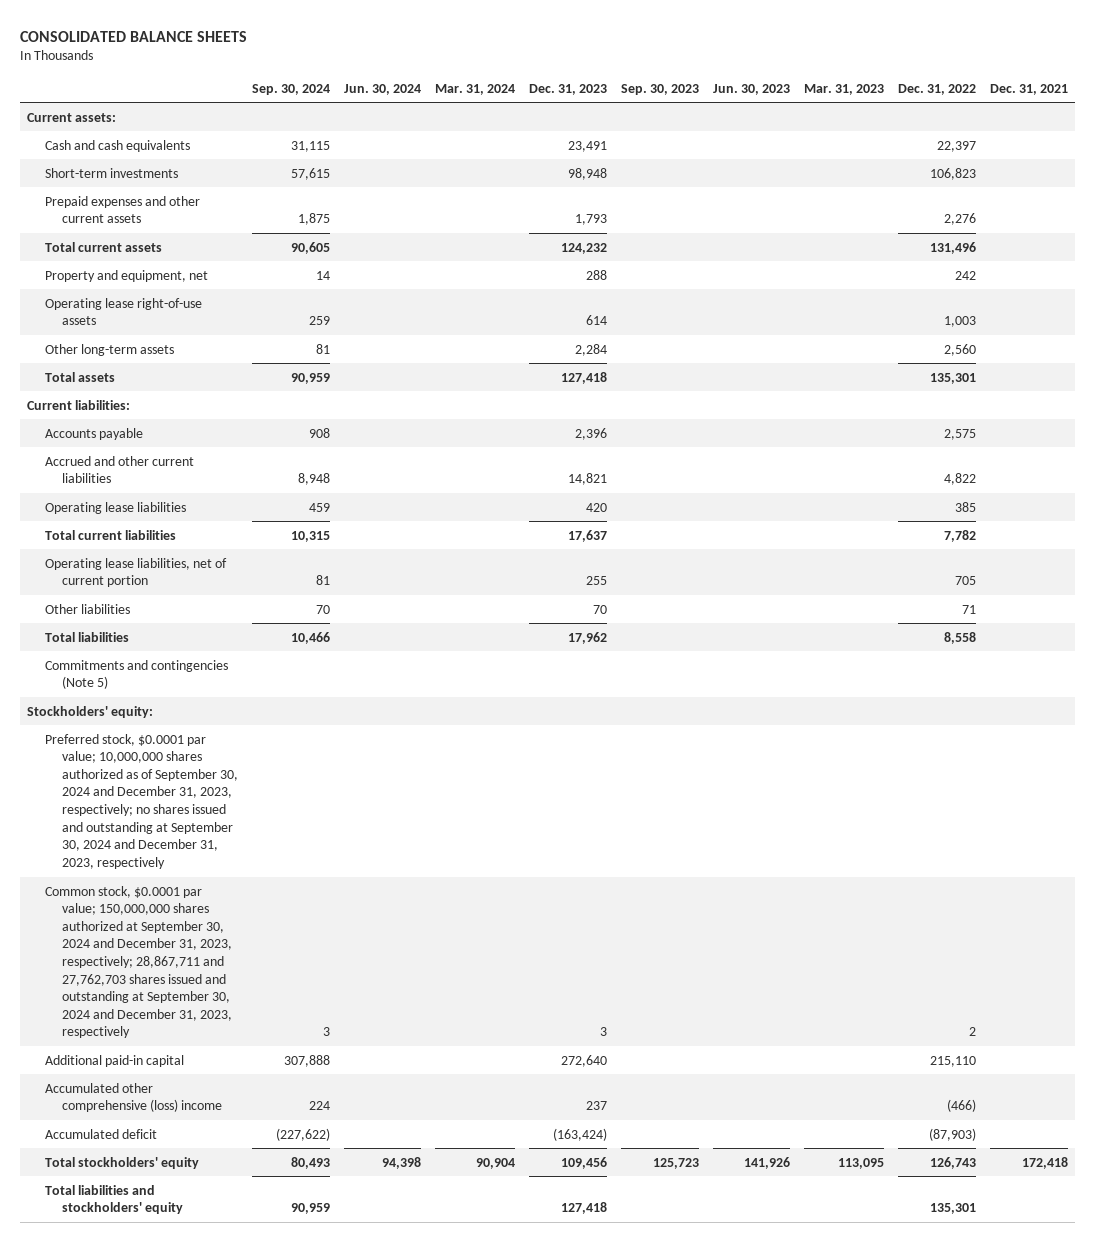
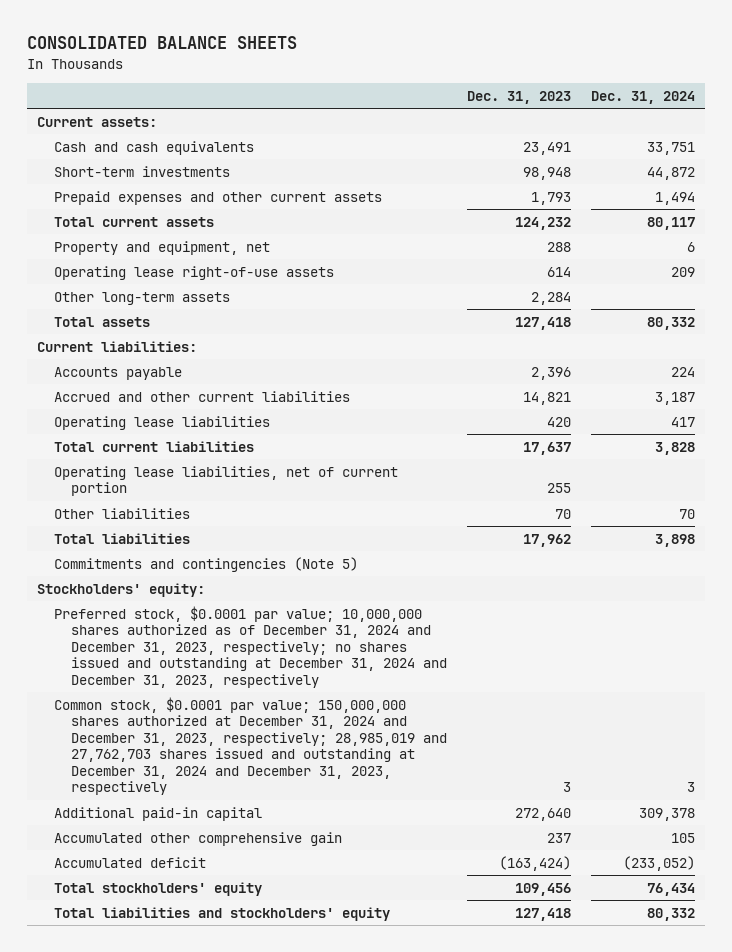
[251,83,330,95] Sep. 30, 2024 -> none
[343,83,421,95] Jun. 30, 2024 -> none
[434,83,515,95] Mar. 31, 2024 -> none
[620,83,699,95] Sep. 30, 2023 -> none
[712,83,790,95] Jun. 30, 2023 -> none
[804,83,885,95] Mar. 31, 2023 -> none
[898,83,977,95] Dec. 31, 2022 -> none
[990,83,1069,95] Dec. 31, 2021 -> none
none -> [590,90,695,104] Dec. 31, 2024
[44,733,238,869] Preferred stock, $0.0001 par value; 10,000,000 shares authorized as of September 30, 2024 and December 31, 2023, respectively; no shares issued and outstanding at September 30, 2024 and December 31, 2023, respectively -> [54,605,448,688] Preferred stock, $0.0001 par value; 10,000,000 shares authorized as of December 31, 2024 and December 31, 2023, respectively; no shares issued and outstanding at December 31, 2024 and December 31, 2023, respectively
[44,885,232,1039] Common stock, $0.0001 par value; 150,000,000 shares authorized at September 30, 2024 and December 31, 2023, respectively; 28,867,711 and 27,762,703 shares issued and outstanding at September 30, 2024 and December 31, 2023, respectively -> [54,696,448,796] Common stock, $0.0001 par value; 150,000,000 shares authorized at December 31, 2024 and December 31, 2023, respectively; 28,985,019 and 27,762,703 shares issued and outstanding at December 31, 2024 and December 31, 2023, respectively
[44,1082,222,1113] Accumulated other comprehensive (loss) income -> [54,831,343,846] Accumulated other comprehensive gain

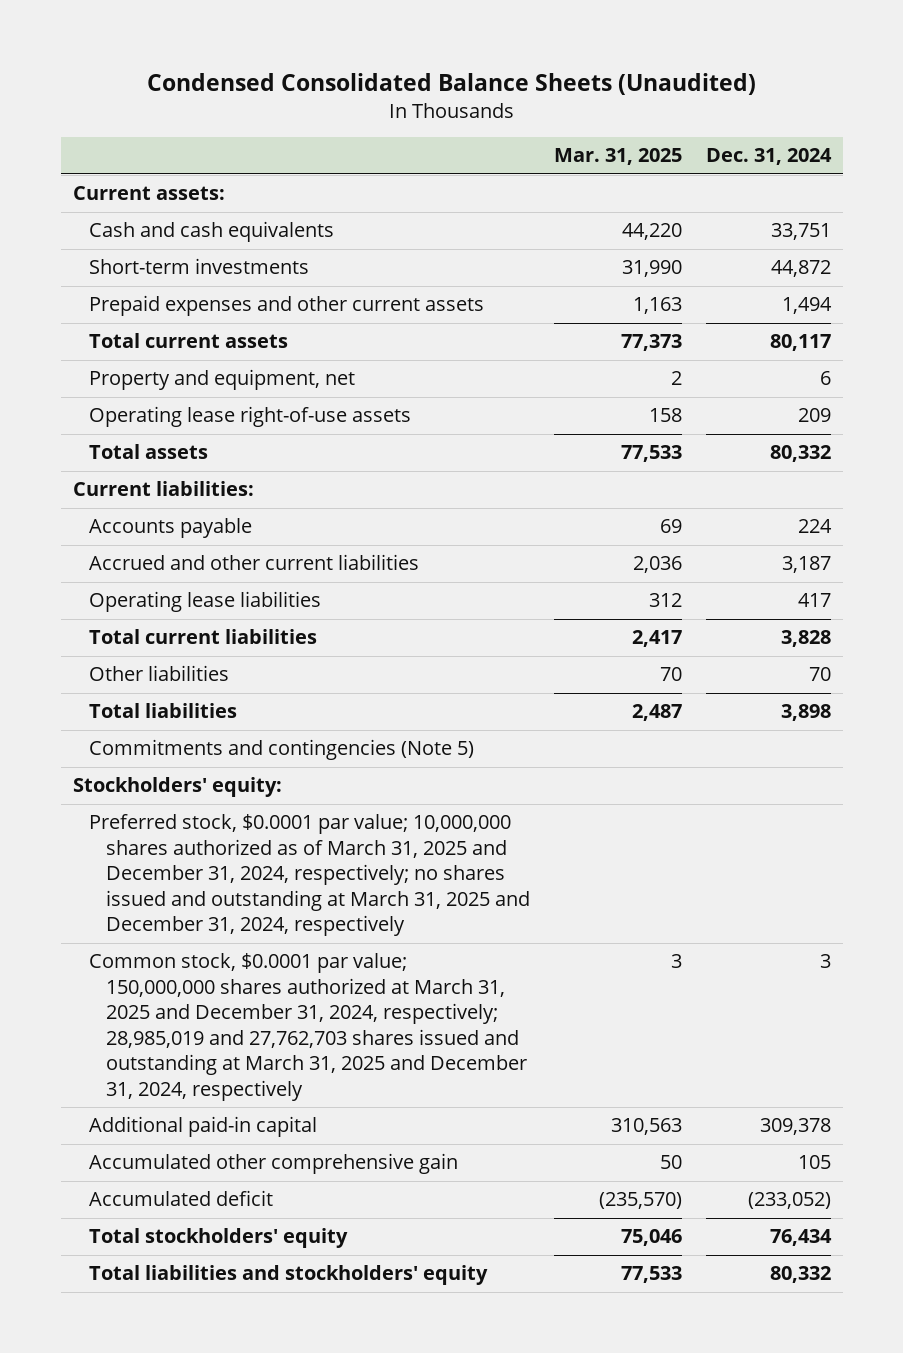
[27,36,298,50] CONSOLIDATED BALANCE SHEETS -> [146,73,756,96] Condensed Consolidated Balance Sheets (Unaudited)
[466,90,571,104] Dec. 31, 2023 -> none
none -> [553,148,682,166] Mar. 31, 2025
[54,291,231,305] Other long-term assets -> none
[54,465,399,497] Operating lease liabilities, net of current portion -> none
[54,605,448,688] Preferred stock, $0.0001 par value; 10,000,000 shares authorized as of December 31, 2024 and December 31, 2023, respectively; no shares issued and outstanding at December 31, 2024 and December 31, 2023, respectively -> [89,814,530,937] Preferred stock, $0.0001 par value; 10,000,000 shares authorized as of March 31, 2025 and December 31, 2024, respectively; no shares issued and outstanding at March 31, 2025 and December 31, 2024, respectively
[54,696,448,796] Common stock, $0.0001 par value; 150,000,000 shares authorized at December 31, 2024 and December 31, 2023, respectively; 28,985,019 and 27,762,703 shares issued and outstanding at December 31, 2024 and December 31, 2023, respectively -> [89,953,527,1101] Common stock, $0.0001 par value; 150,000,000 shares authorized at March 31, 2025 and December 31, 2024, respectively; 28,985,019 and 27,762,703 shares issued and outstanding at March 31, 2025 and December 31, 2024, respectively

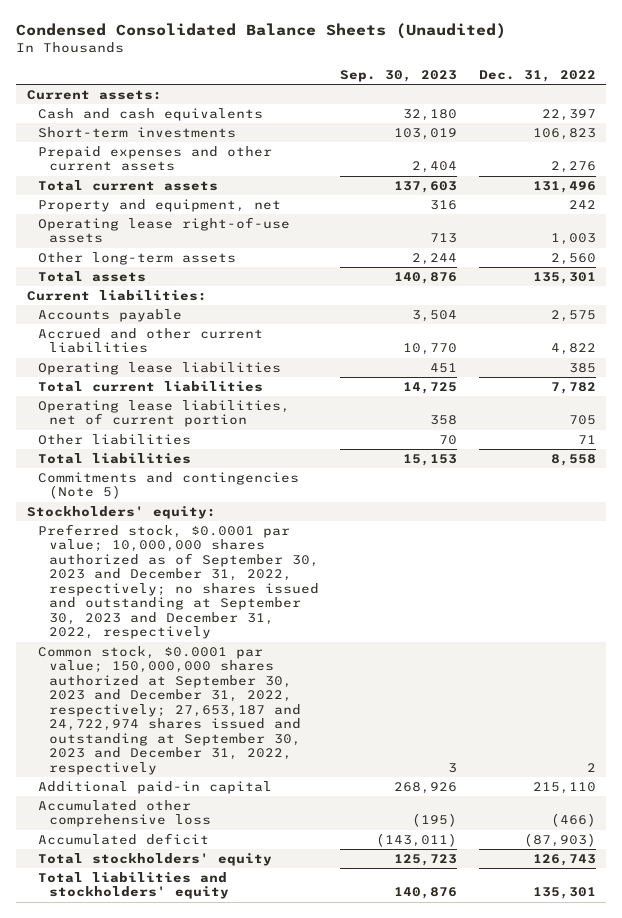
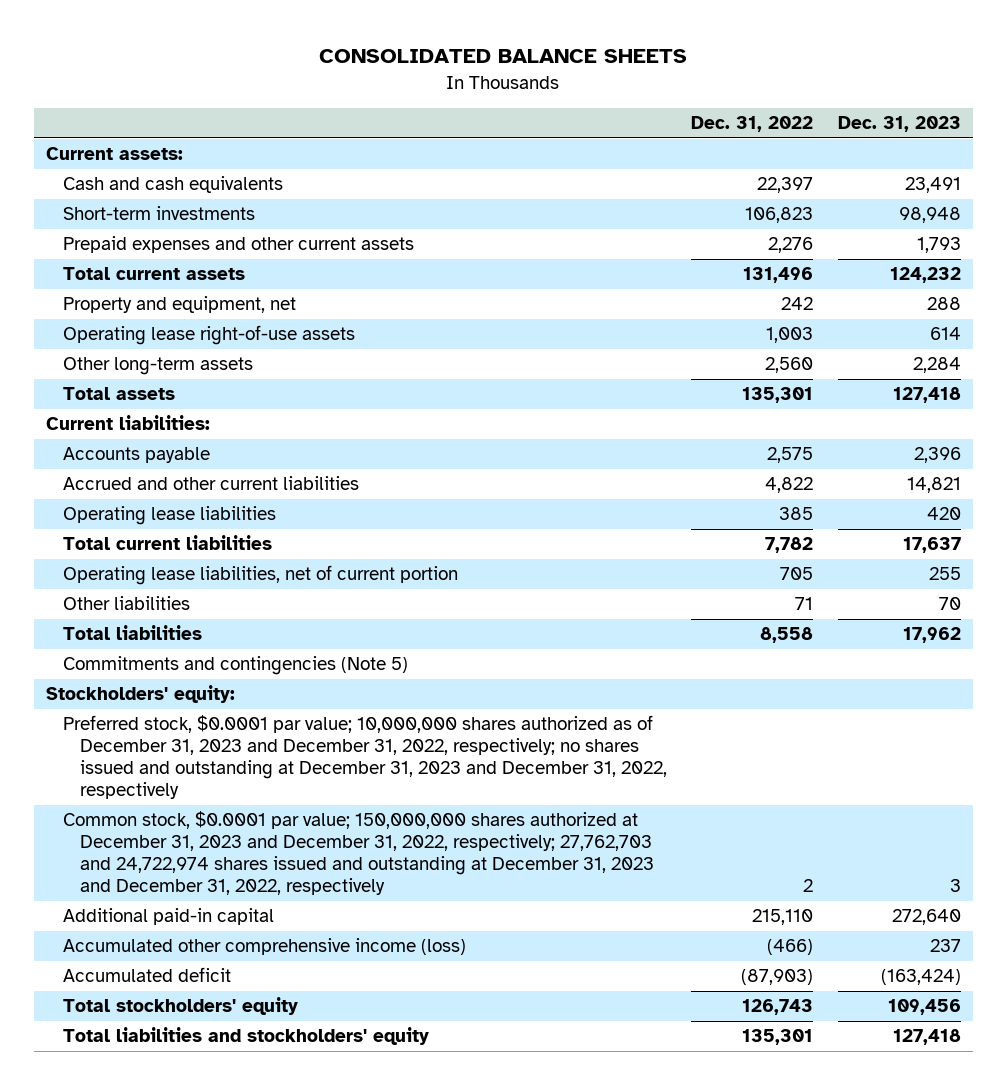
[16,23,507,40] Condensed Consolidated Balance Sheets (Unaudited) -> [319,49,688,64] CONSOLIDATED BALANCE SHEETS
[340,69,458,82] Sep. 30, 2023 -> none
none -> [837,116,961,133] Dec. 31, 2023
[37,524,320,640] Preferred stock, $0.0001 par value; 10,000,000 shares authorized as of September 30, 2023 and December 31, 2022, respectively; no shares issued and outstanding at September 30, 2023 and December 31, 2022, respectively -> [62,715,667,800] Preferred stock, $0.0001 par value; 10,000,000 shares authorized as of December 31, 2023 and December 31, 2022, respectively; no shares issued and outstanding at December 31, 2023 and December 31, 2022, respectively
[37,646,302,775] Common stock, $0.0001 par value; 150,000,000 shares authorized at September 30, 2023 and December 31, 2022, respectively; 27,653,187 and 24,722,974 shares issued and outstanding at September 30, 2023 and December 31, 2022, respectively -> [62,811,654,896] Common stock, $0.0001 par value; 150,000,000 shares authorized at December 31, 2023 and December 31, 2022, respectively; 27,762,703 and 24,722,974 shares issued and outstanding at December 31, 2023 and December 31, 2022, respectively
[37,800,212,828] Accumulated other comprehensive loss -> [62,938,466,956] Accumulated other comprehensive income (loss)

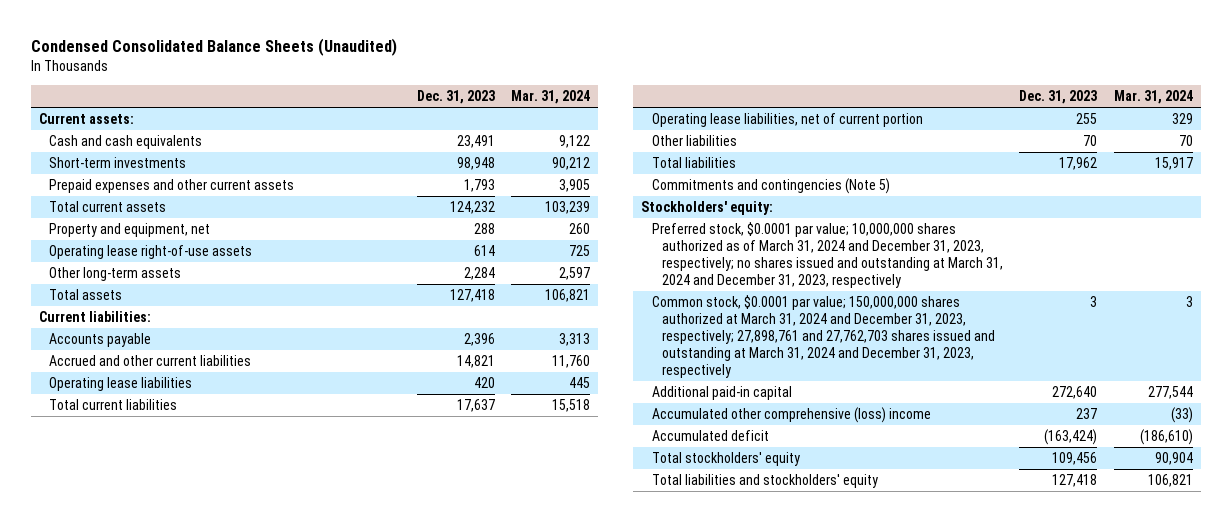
[319,49,688,64] CONSOLIDATED BALANCE SHEETS -> [30,38,397,57] Condensed Consolidated Balance Sheets (Unaudited)
[691,116,814,133] Dec. 31, 2022 -> none
none -> [511,90,591,105] Mar. 31, 2024
[62,715,667,800] Preferred stock, $0.0001 par value; 10,000,000 shares authorized as of December 31, 2023 and December 31, 2022, respectively; no shares issued and outstanding at December 31, 2023 and December 31, 2022, respectively -> [651,222,1003,289] Preferred stock, $0.0001 par value; 10,000,000 shares authorized as of March 31, 2024 and December 31, 2023, respectively; no shares issued and outstanding at March 31, 2024 and December 31, 2023, respectively
[62,811,654,896] Common stock, $0.0001 par value; 150,000,000 shares authorized at December 31, 2023 and December 31, 2022, respectively; 27,762,703 and 24,722,974 shares issued and outstanding at December 31, 2023 and December 31, 2022, respectively -> [651,295,995,379] Common stock, $0.0001 par value; 150,000,000 shares authorized at March 31, 2024 and December 31, 2023, respectively; 27,898,761 and 27,762,703 shares issued and outstanding at March 31, 2024 and December 31, 2023, respectively
[62,938,466,956] Accumulated other comprehensive income (loss) -> [651,407,931,424] Accumulated other comprehensive (loss) income

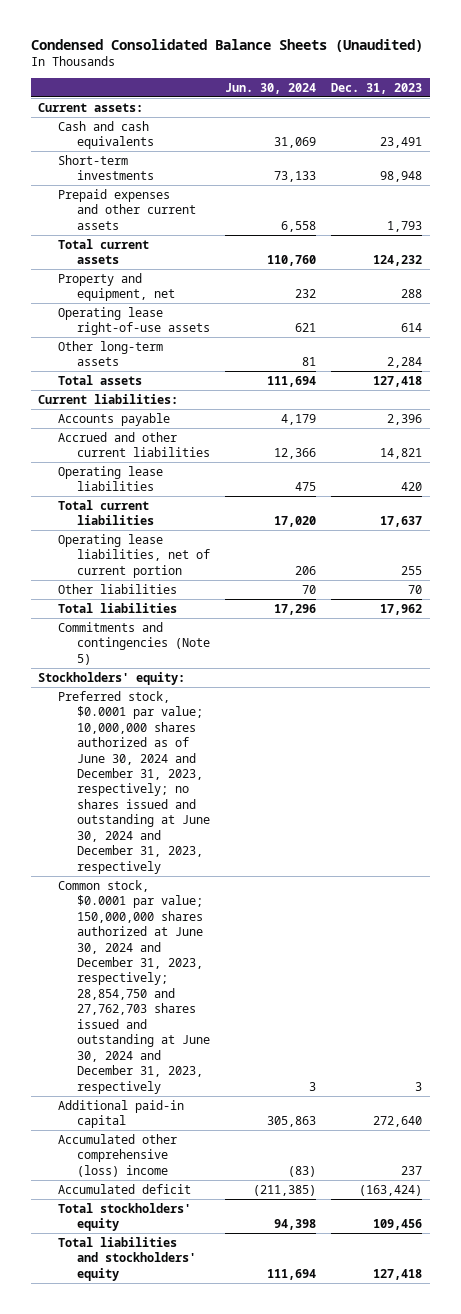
[511,90,591,105] Mar. 31, 2024 -> none
none -> [225,82,317,94] Jun. 30, 2024
[651,222,1003,289] Preferred stock, $0.0001 par value; 10,000,000 shares authorized as of March 31, 2024 and December 31, 2023, respectively; no shares issued and outstanding at March 31, 2024 and December 31, 2023, respectively -> [57,690,210,874] Preferred stock, $0.0001 par value; 10,000,000 shares authorized as of June 30, 2024 and December 31, 2023, respectively; no shares issued and outstanding at June 30, 2024 and December 31, 2023, respectively
[651,295,995,379] Common stock, $0.0001 par value; 150,000,000 shares authorized at March 31, 2024 and December 31, 2023, respectively; 27,898,761 and 27,762,703 shares issued and outstanding at March 31, 2024 and December 31, 2023, respectively -> [57,879,210,1094] Common stock, $0.0001 par value; 150,000,000 shares authorized at June 30, 2024 and December 31, 2023, respectively; 28,854,750 and 27,762,703 shares issued and outstanding at June 30, 2024 and December 31, 2023, respectively

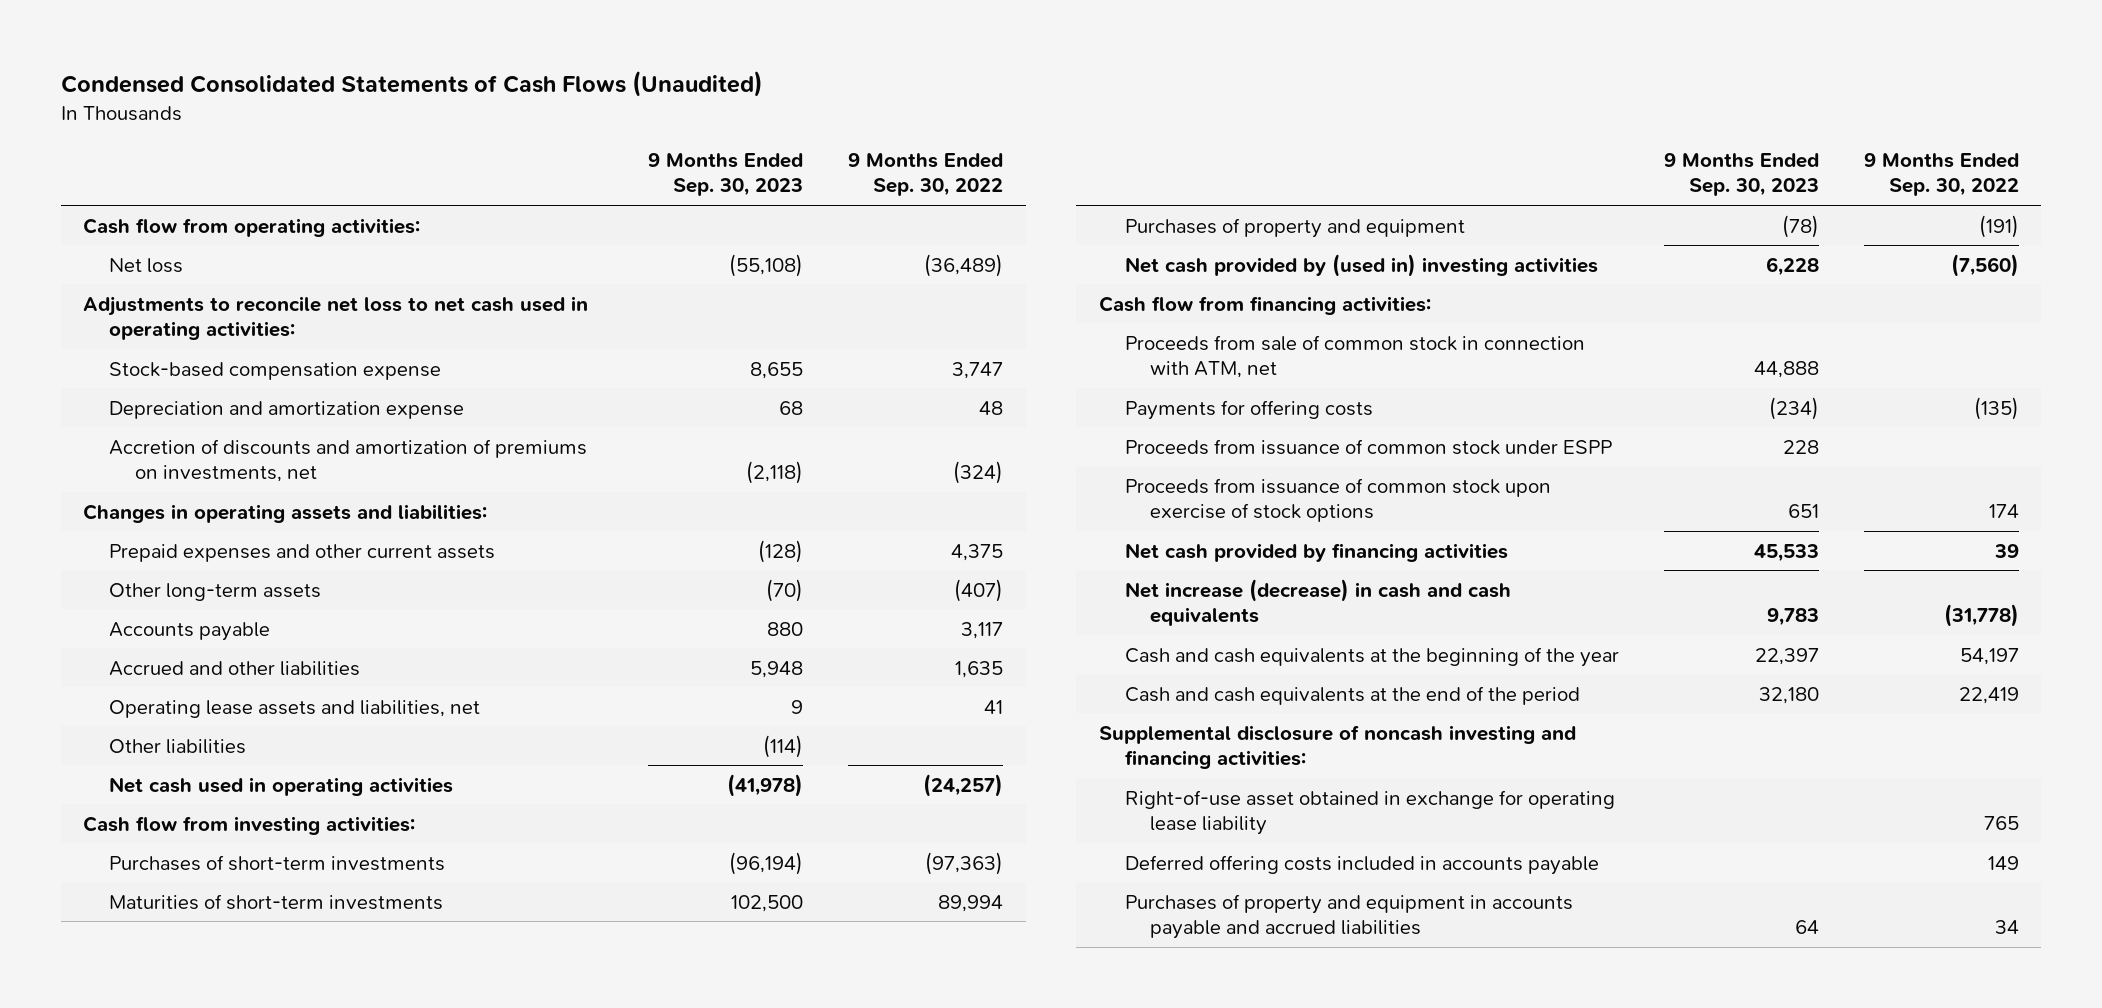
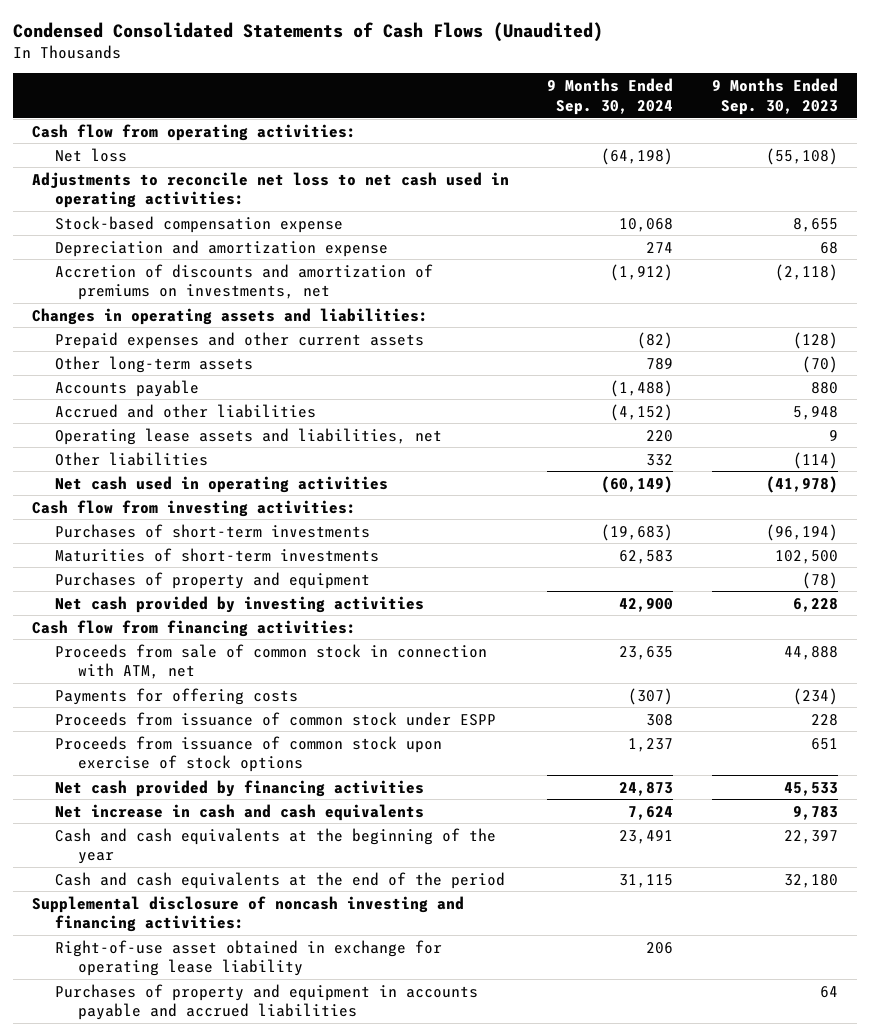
[848,152,1004,197] 9 Months Ended Sep. 30, 2022 -> none
none -> [547,78,674,115] 9 Months Ended Sep. 30, 2024
[1124,253,1598,277] Net cash provided by (used in) investing activities -> [54,595,424,613] Net cash provided by investing activities
[1124,578,1511,627] Net increase (decrease) in cash and cash equivalents -> [54,803,424,821] Net increase in cash and cash equivalents
[1124,854,1599,875] Deferred offering costs included in accounts payable -> none

